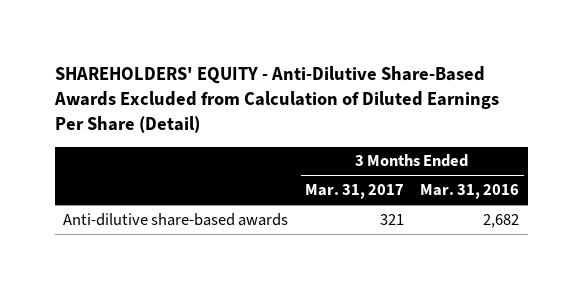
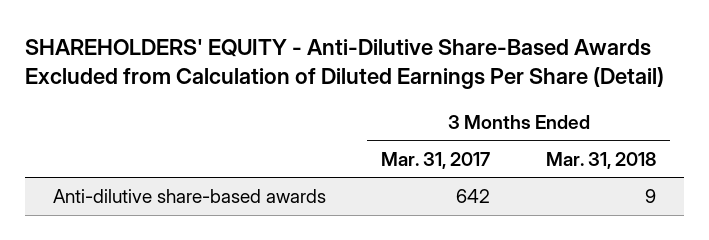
[420,184,520,200] Mar. 31, 2016 -> none
none -> [546,151,657,169] Mar. 31, 2018
[379,213,404,225] 321 -> [456,189,491,204] 642

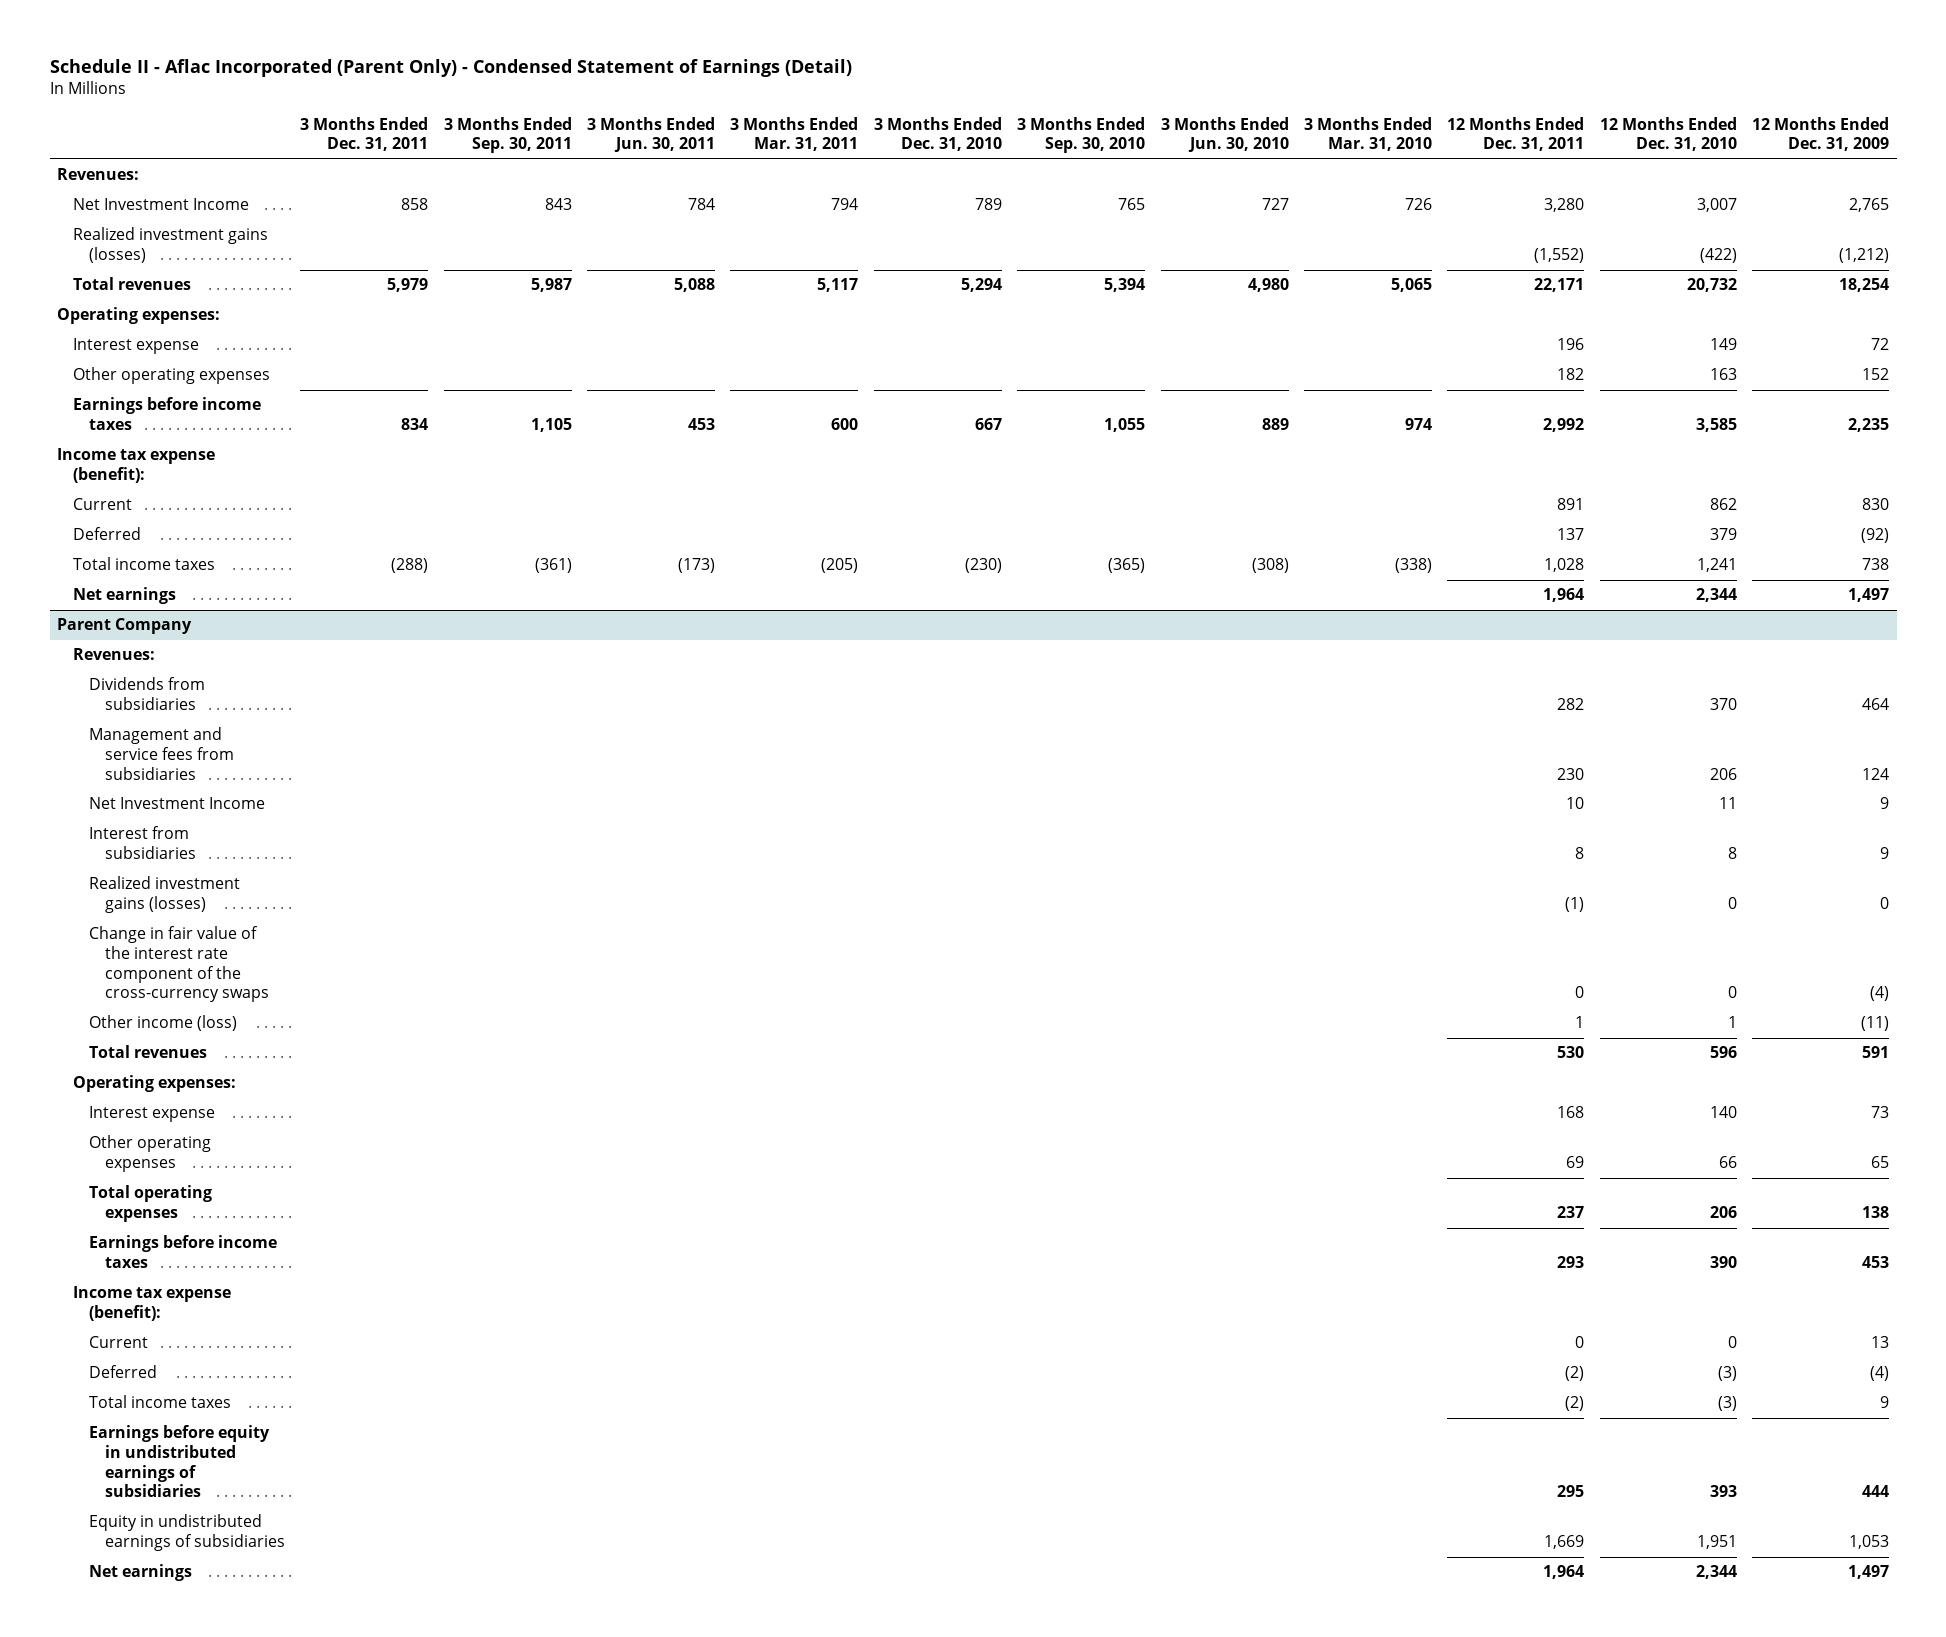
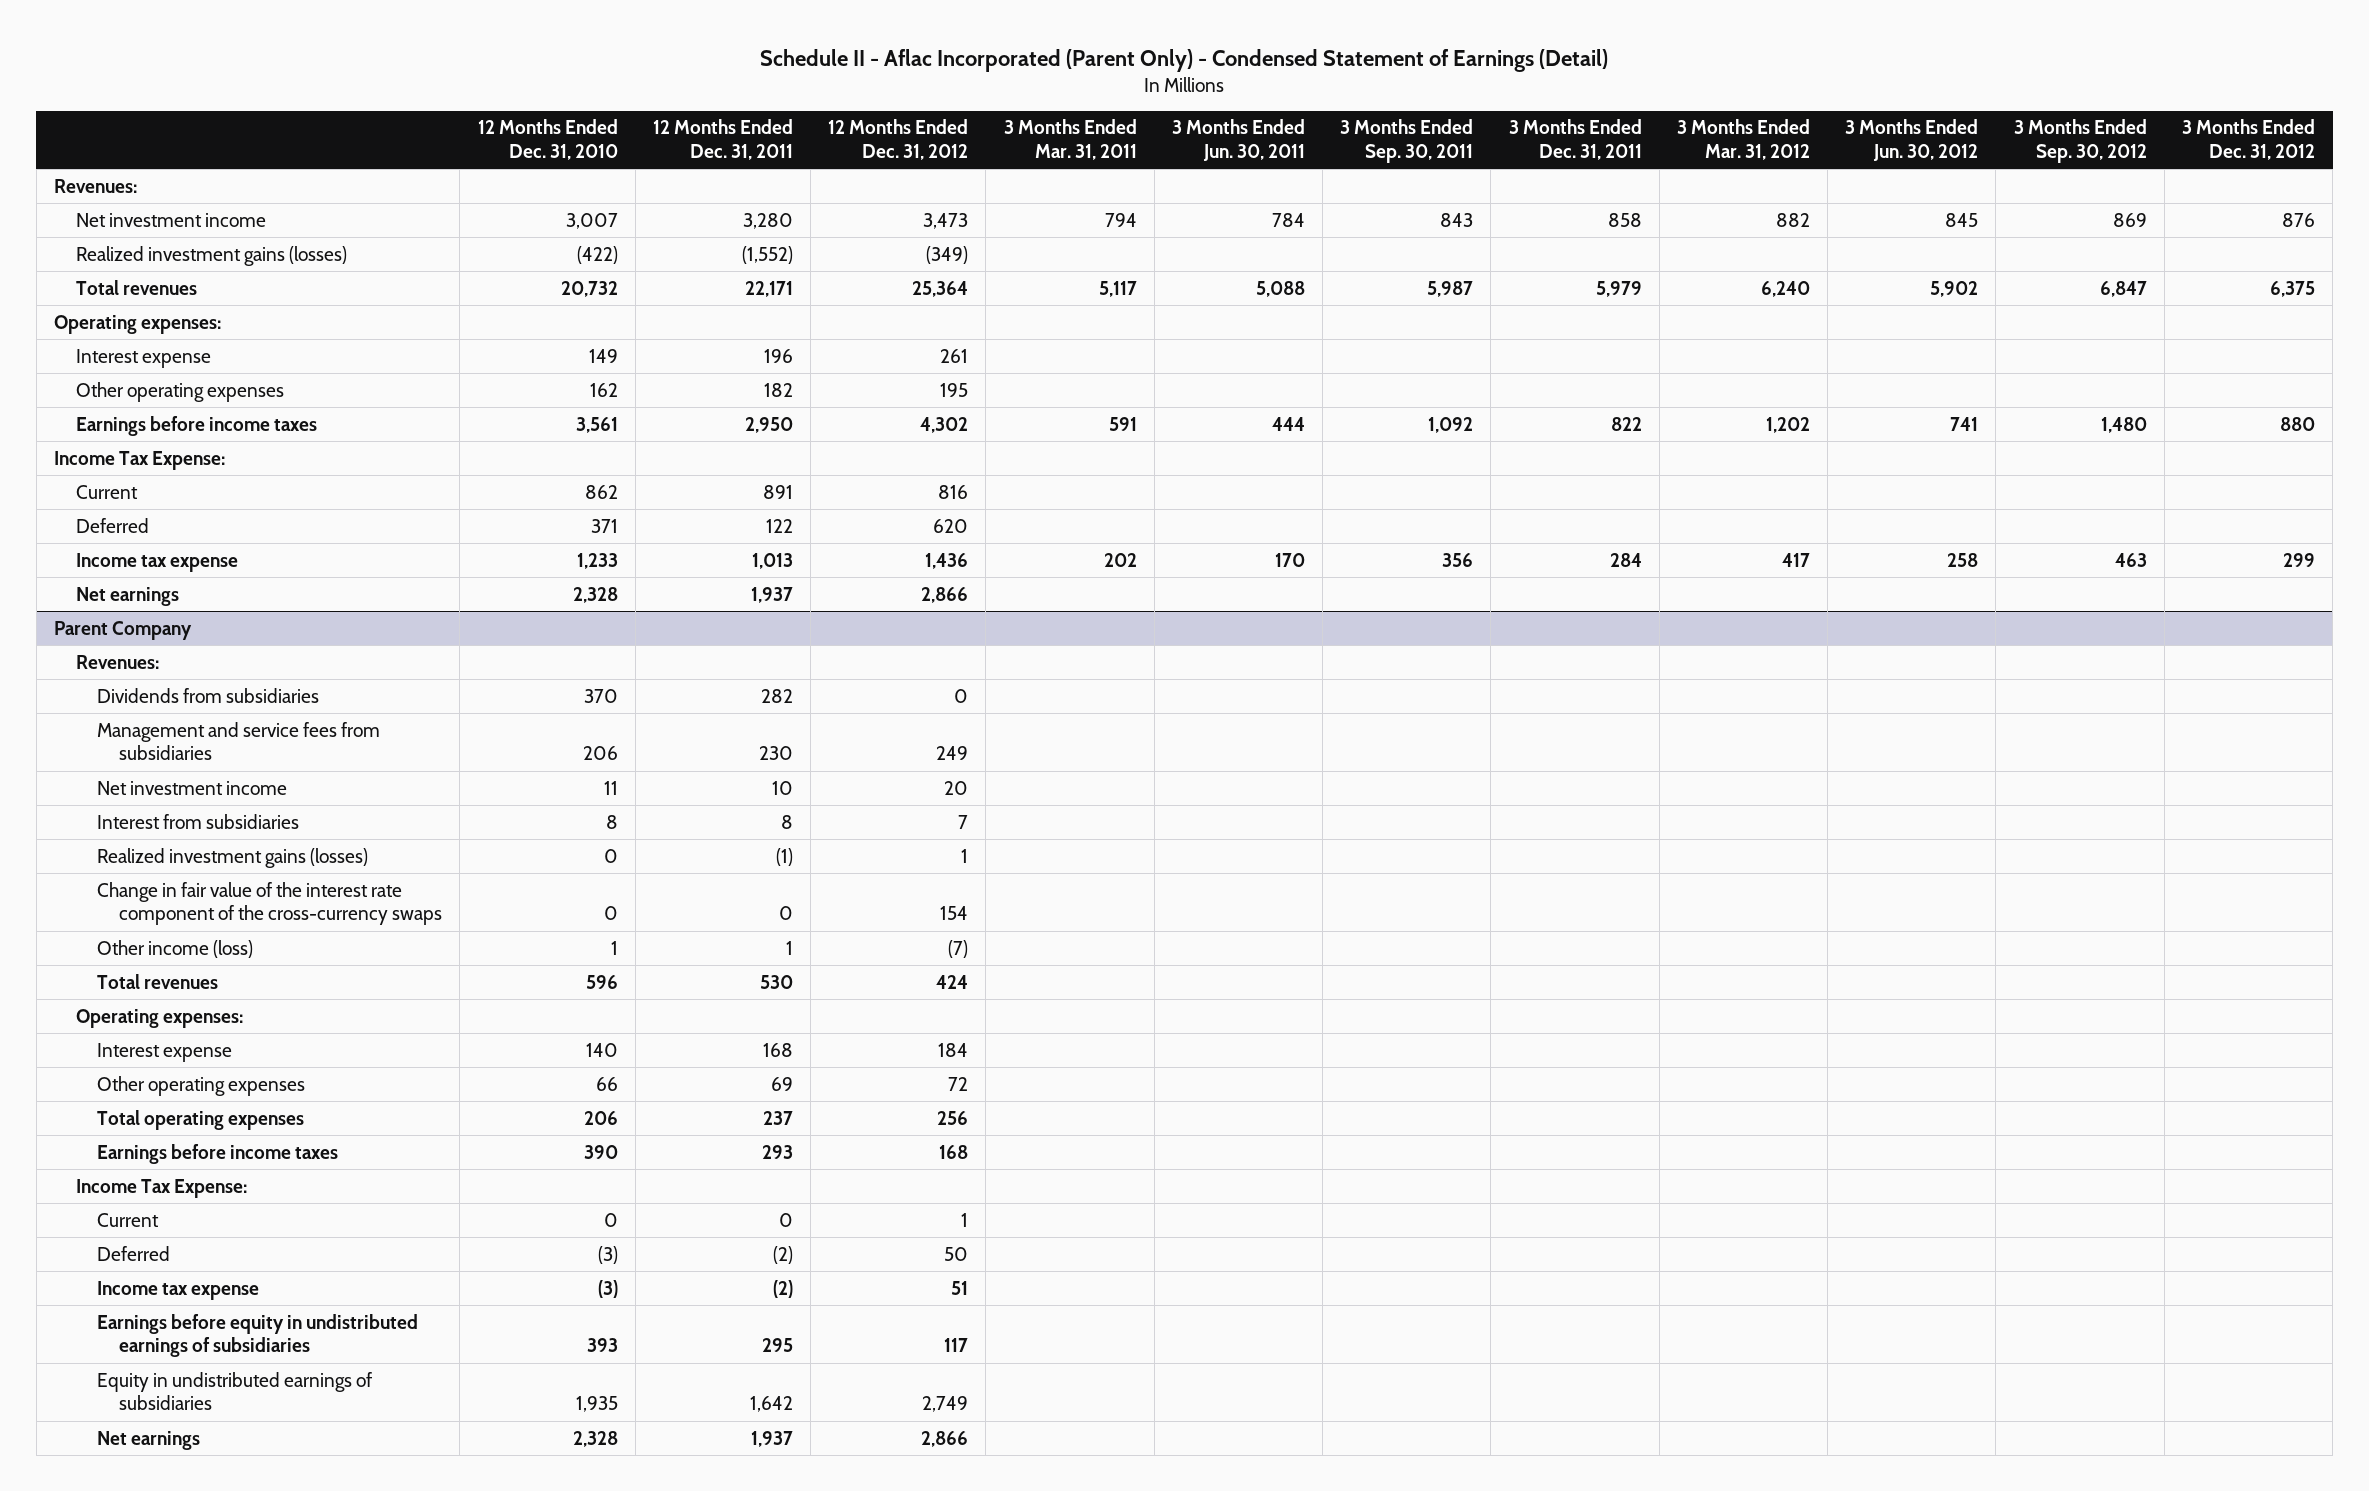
[873,116,1002,152] 3 Months Ended Dec. 31, 2010 -> none
[1017,116,1146,154] 3 Months Ended Sep. 30, 2010 -> none
[1160,116,1289,153] 3 Months Ended Jun. 30, 2010 -> none
[1303,116,1432,152] 3 Months Ended Mar. 31, 2010 -> none
[1752,116,1890,152] 12 Months Ended Dec. 31, 2009 -> none
none -> [828,119,969,160] 12 Months Ended Dec. 31, 2012
none -> [1676,119,1810,160] 3 Months Ended Mar. 31, 2012
none -> [1845,119,1979,161] 3 Months Ended Jun. 30, 2012
none -> [2013,119,2147,163] 3 Months Ended Sep. 30, 2012
none -> [2181,119,2315,160] 3 Months Ended Dec. 31, 2012
[73,198,250,211] Net Investment Income -> [75,212,266,227] Net investment income
[1709,368,1737,381] 163 -> [589,382,618,397] 162
[401,418,429,431] 834 -> [1610,416,1642,431] 822
[530,418,572,433] 1,105 -> [1428,416,1474,433] 1,092
[687,418,715,431] 453 -> [1271,416,1305,431] 444
[831,418,859,431] 600 -> [1108,416,1137,431] 591
[1543,418,1585,433] 2,992 -> [744,416,793,433] 2,950
[1695,418,1737,433] 3,585 -> [575,416,618,433] 3,561
[57,448,216,484] Income tax expense (benefit): -> [53,450,225,470] Income Tax Expense:
[1557,528,1585,541] 137 -> [765,518,793,533] 122
[1709,528,1737,541] 379 -> [590,518,618,533] 371
[73,557,216,571] Total income taxes -> [75,552,238,572] Income tax expense
[391,558,429,574] (288) -> [1609,552,1642,567] 284
[534,558,572,574] (361) -> [1442,552,1474,567] 356
[677,558,715,574] (173) -> [1274,552,1305,567] 170
[821,558,859,574] (205) -> [1103,552,1137,567] 202
[1544,558,1585,573] 1,028 -> [751,552,793,569] 1,013
[1696,558,1737,573] 1,241 -> [576,552,618,569] 1,233
[1543,588,1585,603] 1,964 -> [750,586,793,603] 1,937
[1695,588,1737,603] 2,344 -> [572,586,618,603] 2,328
[88,797,265,810] Net Investment Income -> [97,780,288,795] Net investment income
[73,1286,232,1322] Income tax expense (benefit): -> [75,1178,247,1198] Income Tax Expense:
[88,1395,231,1409] Total income taxes -> [97,1280,260,1300] Income tax expense
[1544,1535,1585,1550] 1,669 -> [749,1396,793,1413] 1,642
[1696,1535,1737,1550] 1,951 -> [575,1396,618,1413] 1,935
[1543,1565,1585,1580] 1,964 -> [750,1430,793,1447] 1,937
[1695,1565,1737,1580] 2,344 -> [572,1430,618,1447] 2,328

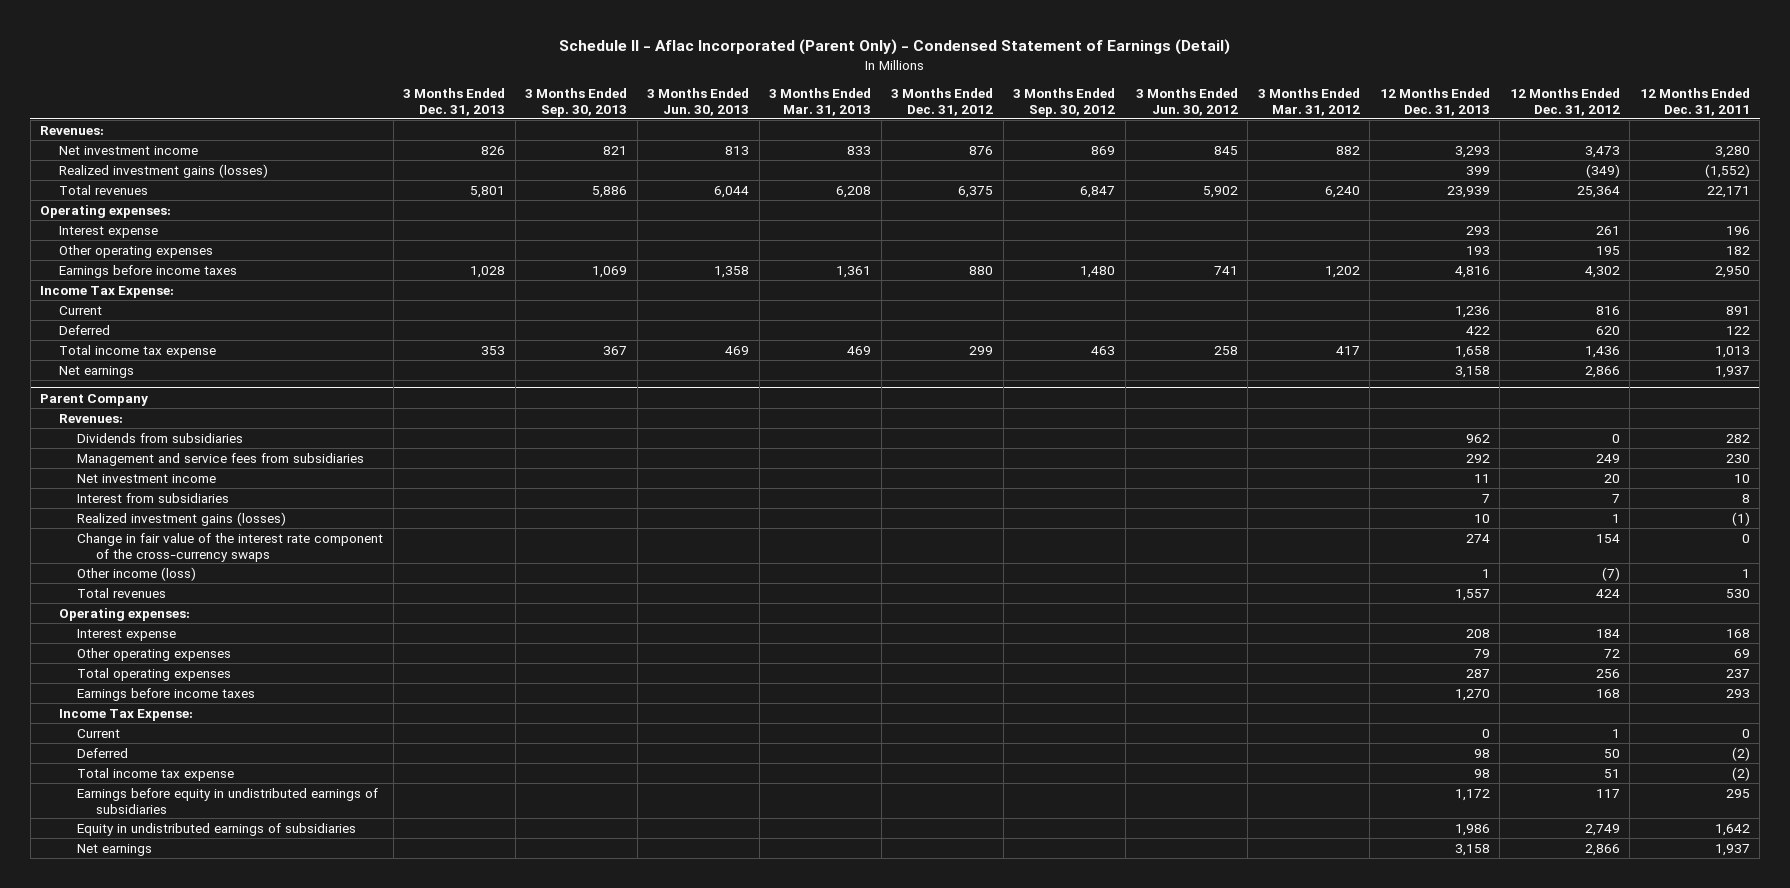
[477,119,618,160] 12 Months Ended Dec. 31, 2010 -> none
[1003,119,1137,160] 3 Months Ended Mar. 31, 2011 -> none
[1171,119,1305,161] 3 Months Ended Jun. 30, 2011 -> none
[1340,119,1474,163] 3 Months Ended Sep. 30, 2011 -> none
[1508,119,1642,160] 3 Months Ended Dec. 31, 2011 -> none
none -> [403,88,506,117] 3 Months Ended Dec. 31, 2013
none -> [525,88,628,118] 3 Months Ended Sep. 30, 2013
none -> [647,88,750,117] 3 Months Ended Jun. 30, 2013
none -> [769,88,872,117] 3 Months Ended Mar. 31, 2013
none -> [1379,88,1490,117] 12 Months Ended Dec. 31, 2013
[75,552,238,572] Income tax expense -> [58,344,216,358] Total income tax expense
[97,1280,260,1300] Income tax expense -> [77,767,235,781] Total income tax expense

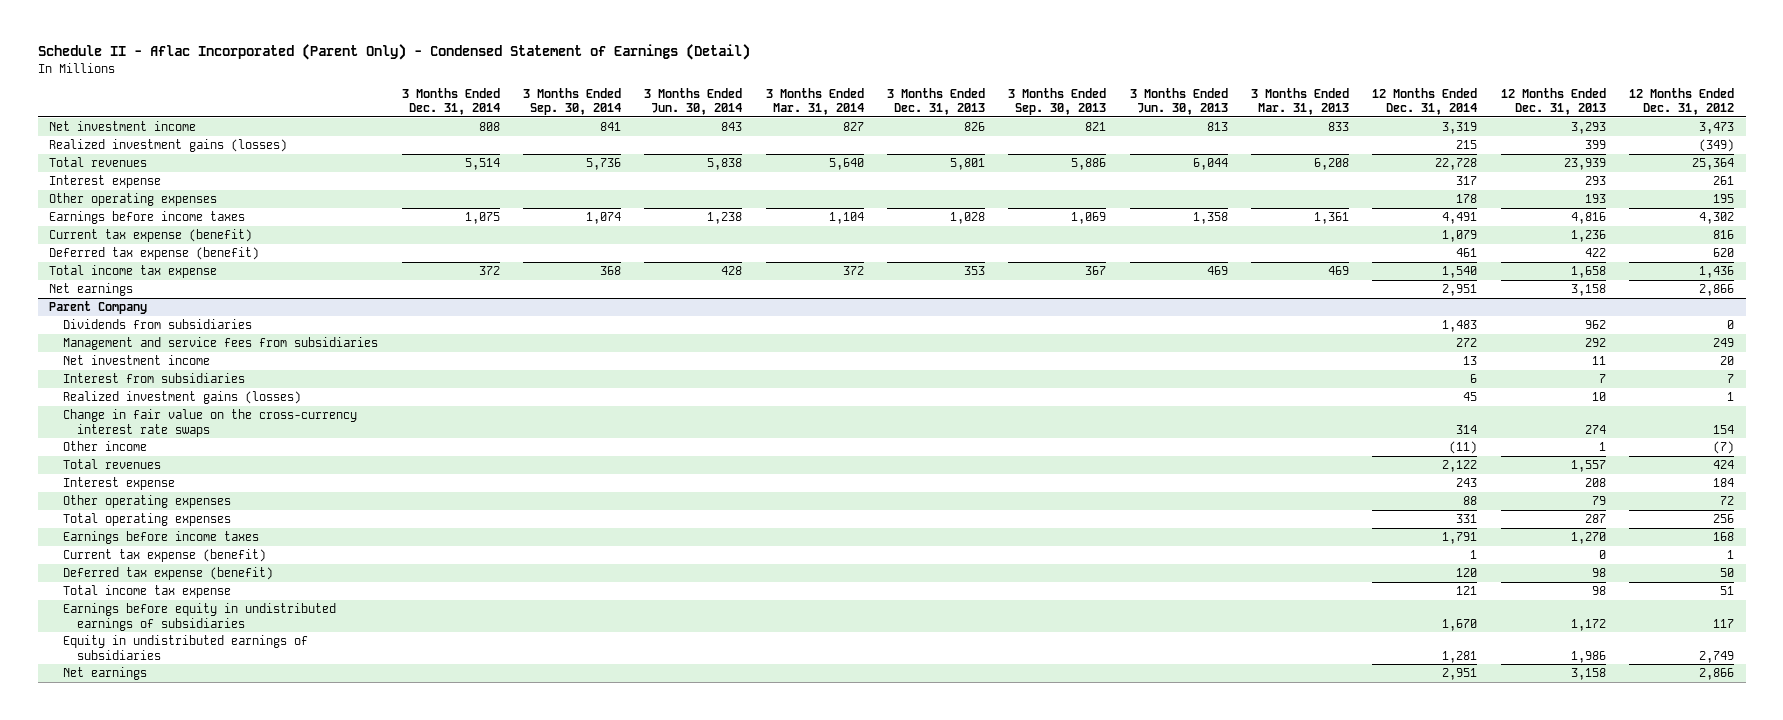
[891,88,994,117] 3 Months Ended Dec. 31, 2012 -> none
[1013,88,1116,118] 3 Months Ended Sep. 30, 2012 -> none
[1135,88,1238,117] 3 Months Ended Jun. 30, 2012 -> none
[1257,88,1360,117] 3 Months Ended Mar. 31, 2012 -> none
[1639,88,1750,117] 12 Months Ended Dec. 31, 2011 -> none
none -> [401,87,500,116] 3 Months Ended Dec. 31, 2014
none -> [523,87,622,116] 3 Months Ended Sep. 30, 2014
none -> [644,87,743,116] 3 Months Ended Jun. 30, 2014
none -> [765,87,864,116] 3 Months Ended Mar. 31, 2014
none -> [1372,87,1478,116] 12 Months Ended Dec. 31, 2014
[40,125,105,135] Revenues: -> none
[40,204,172,218] Operating expenses: -> none
[40,285,175,298] Income Tax Expense: -> none
[58,305,102,315] Current -> [49,229,253,243] Current tax expense (benefit)
[58,324,110,335] Deferred -> [49,247,260,261] Deferred tax expense (benefit)
[58,413,123,423] Revenues: -> none
[77,532,384,562] Change in fair value of the interest rate component of the cross-currency swaps -> [63,409,358,437] Change in fair value on the cross-currency interest rate swaps
[77,566,197,581] Other income (loss) -> [63,441,148,452] Other income
[58,607,190,621] Operating expenses: -> none
[58,708,193,721] Income Tax Expense: -> none
[77,728,121,738] Current -> [63,549,267,563] Current tax expense (benefit)
[77,747,129,758] Deferred -> [63,567,274,581] Deferred tax expense (benefit)

